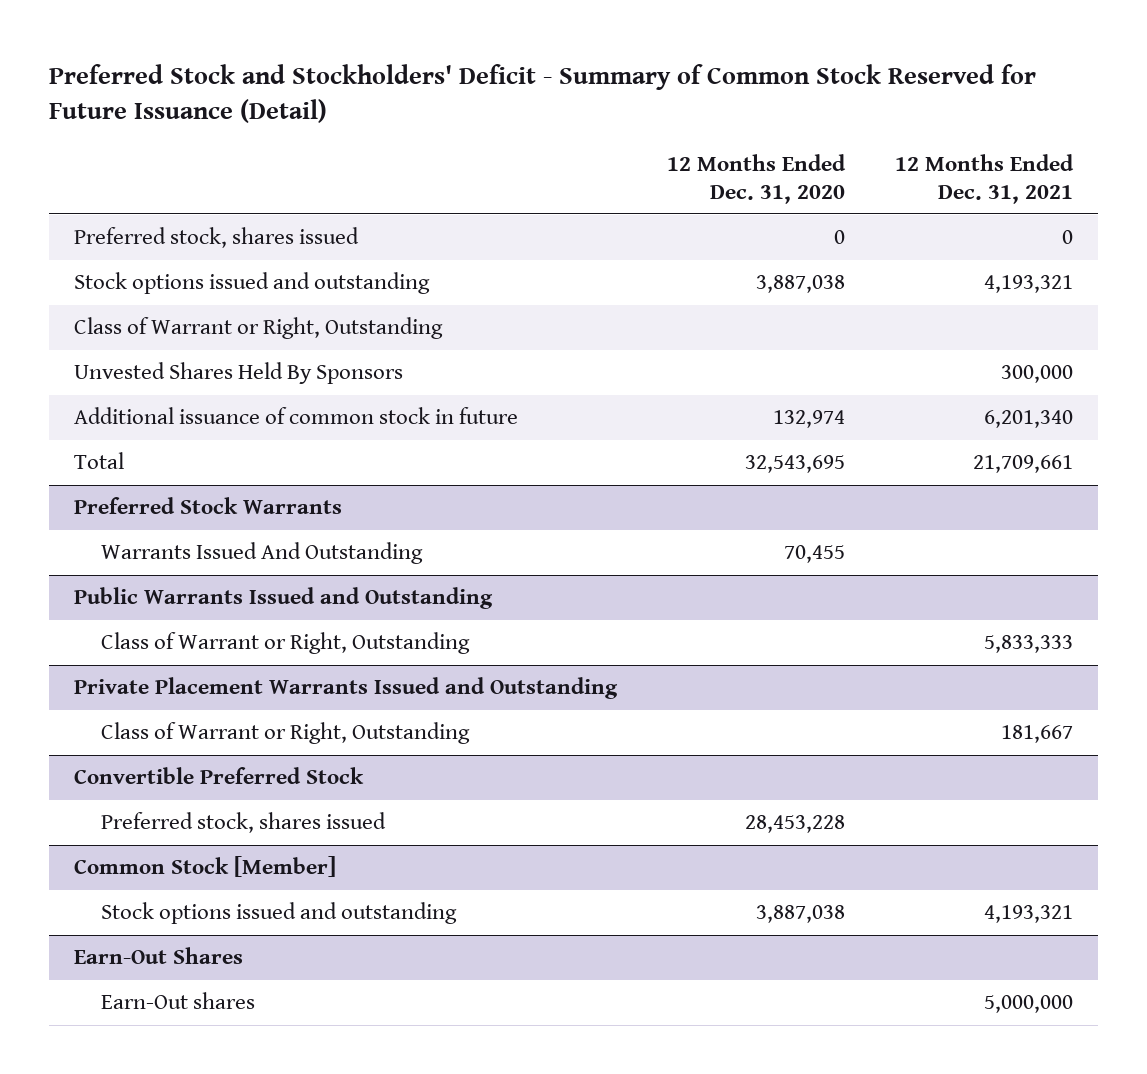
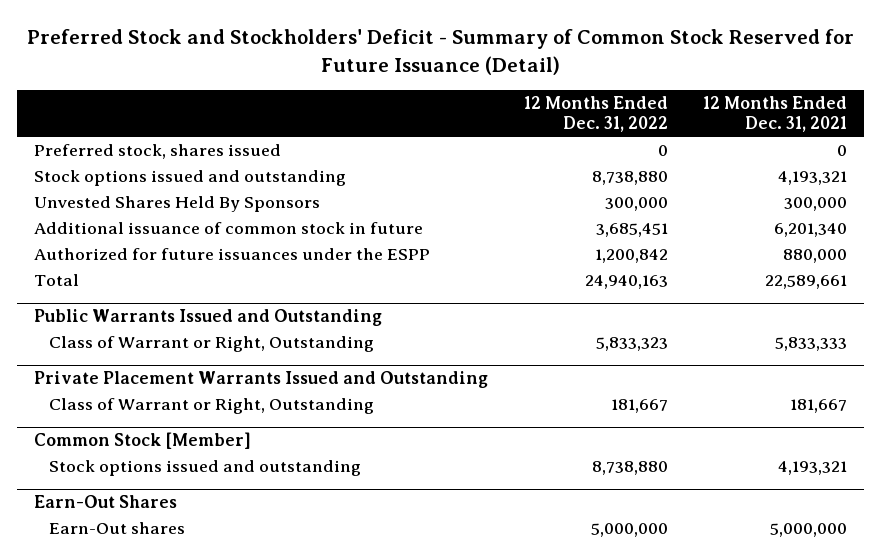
[666,154,846,204] 12 Months Ended Dec. 31, 2020 -> none
none -> [523,95,668,133] 12 Months Ended Dec. 31, 2022
[73,317,443,340] Class of Warrant or Right, Outstanding -> none
[73,497,342,515] Preferred Stock Warrants -> none
[100,542,423,565] Warrants Issued And Outstanding -> none
none -> [34,248,431,261] Authorized for future issuances under the ESPP
[972,455,1073,474] 21,709,661 -> [764,275,847,290] 22,589,661
[73,767,364,785] Convertible Preferred Stock -> none
[100,812,386,834] Preferred stock, shares issued -> none

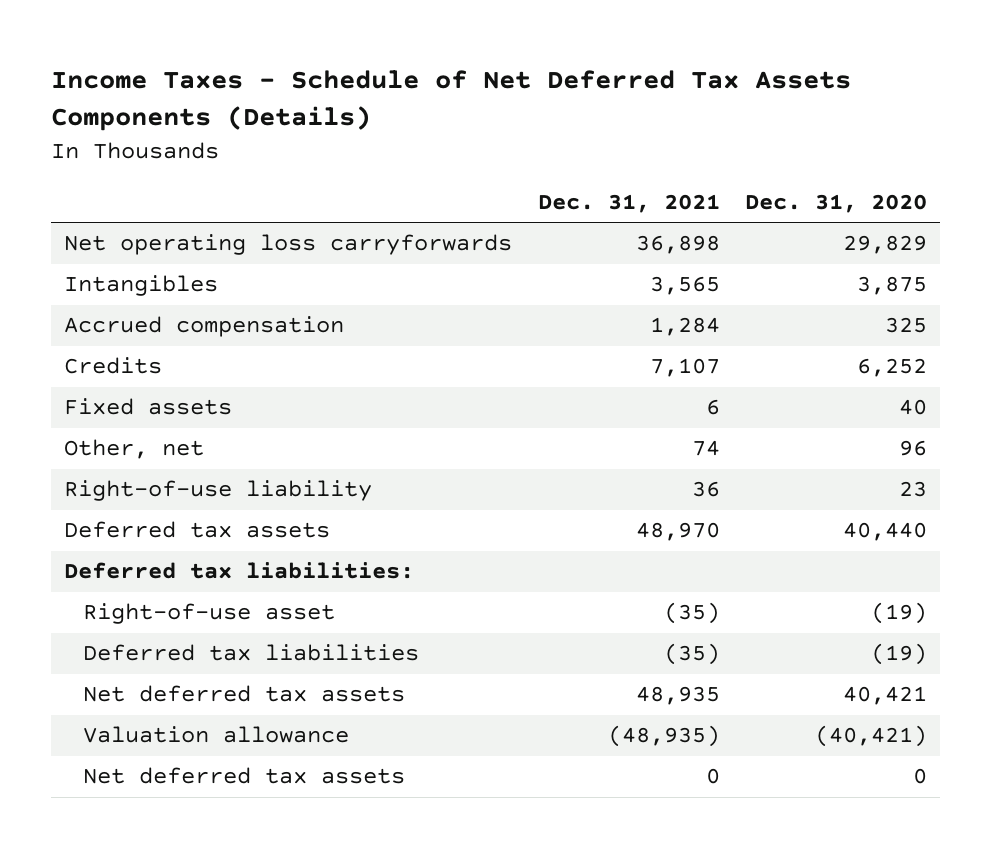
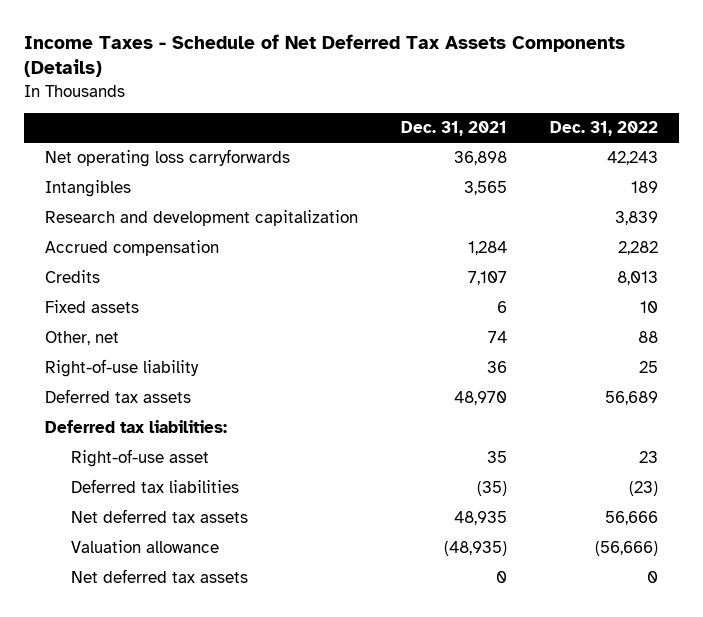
[745,193,928,213] Dec. 31, 2020 -> none
none -> [549,121,658,137] Dec. 31, 2022
none -> [45,210,359,227] Research and development capitalization
[663,602,720,625] (35) -> [486,451,507,464] 35

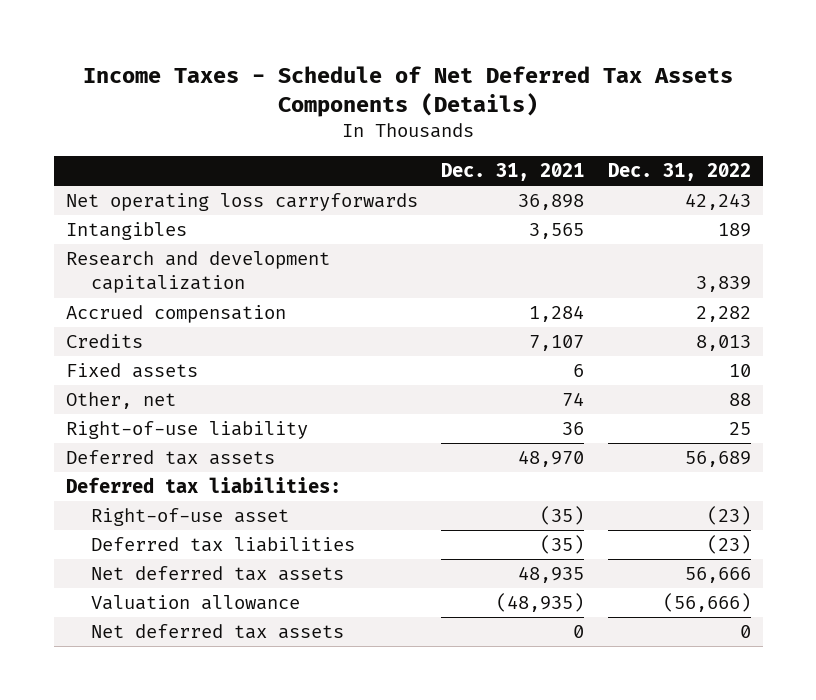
[486,451,507,464] 35 -> [540,506,585,526] (35)
[638,451,658,464] 23 -> [706,506,751,526] (23)

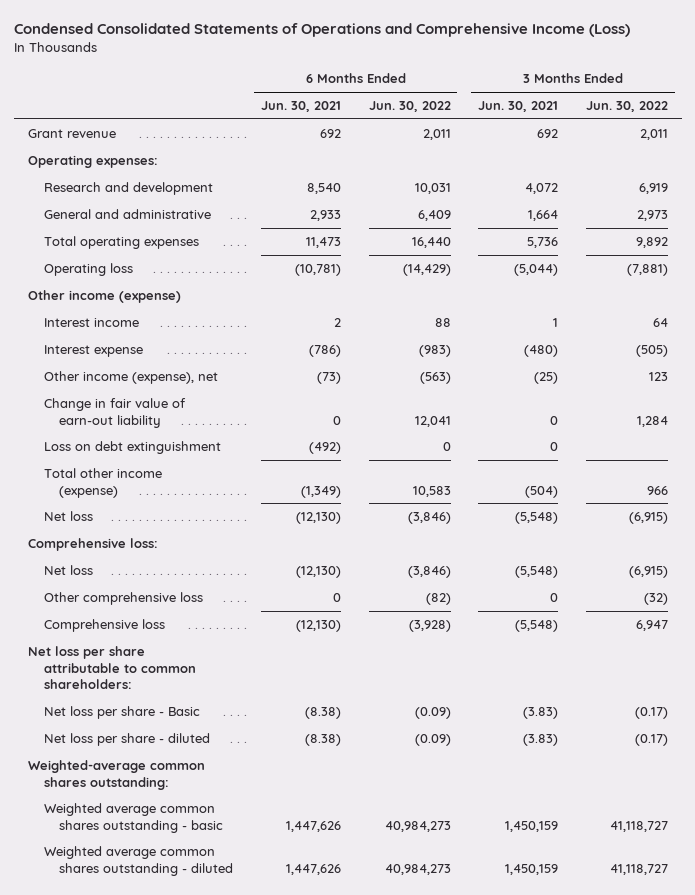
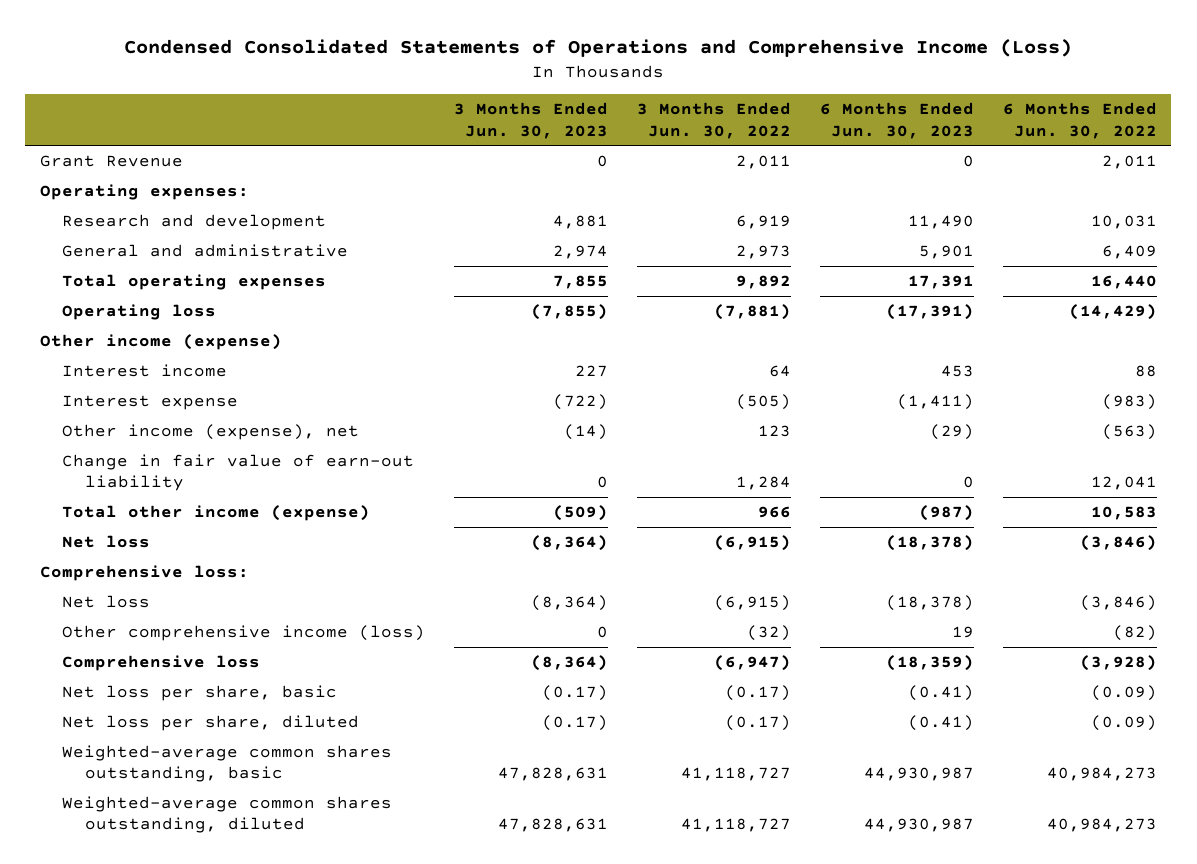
[260,101,341,113] Jun. 30, 2021 -> none
[478,101,559,113] Jun. 30, 2021 -> none
none -> [454,102,609,139] 3 Months Ended Jun. 30, 2023
none -> [820,102,975,139] 6 Months Ended Jun. 30, 2023
[27,129,116,139] Grant revenue -> [39,155,183,168] Grant Revenue
[43,441,221,455] Loss on debt extinguishment -> none
[27,646,196,689] Net loss per share attributable to common shareholders: -> none
[27,760,205,790] Weighted-average common shares outstanding: -> none
[43,592,203,606] Other comprehensive loss -> [62,625,426,642] Other comprehensive income (loss)
[635,620,668,632] 6,947 -> [714,655,792,672] (6,947)
[43,706,200,720] Net loss per share - Basic -> [62,685,338,702] Net loss per share, basic
[43,733,210,747] Net loss per share - diluted -> [62,715,360,732] Net loss per share, diluted
[43,803,224,833] Weighted average common shares outstanding - basic -> [62,745,393,783] Weighted-average common shares outstanding, basic
[43,846,234,876] Weighted average common shares outstanding - diluted -> [62,796,393,834] Weighted-average common shares outstanding, diluted

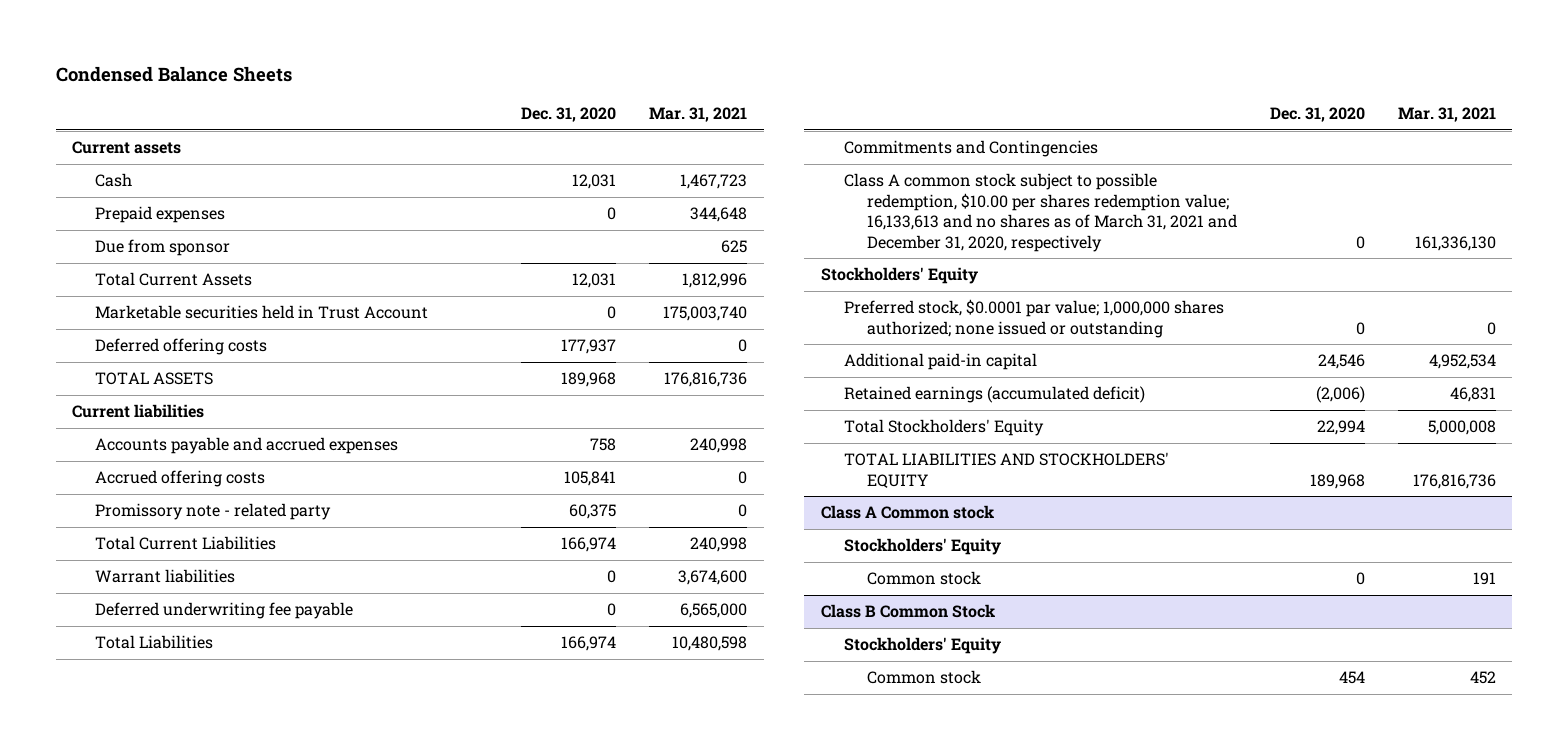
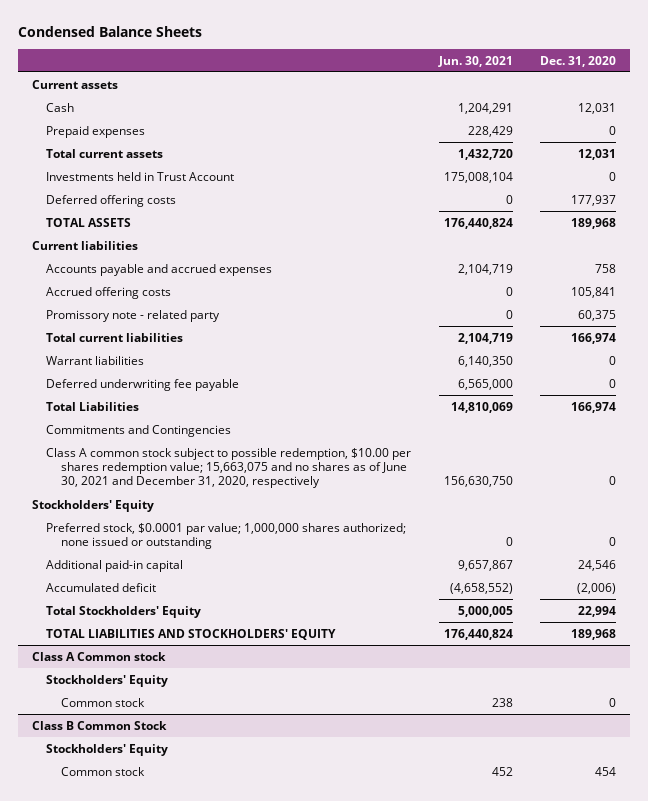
[649,107,748,123] Mar. 31, 2021 -> none
none -> [437,55,513,67] Jun. 30, 2021
[95,239,231,257] Due from sponsor -> none
[95,272,253,287] Total Current Assets -> [46,148,164,158] Total current assets
[95,305,429,320] Marketable securities held in Trust Account -> [46,171,235,181] Investments held in Trust Account
[95,536,277,551] Total Current Liabilities -> [46,332,184,342] Total current liabilities
[843,173,1237,252] Class A common stock subject to possible redemption, $10.00 per shares redemption value; 16,133,613 and no shares as of March 31, 2021 and December 31, 2020, respectively -> [46,447,412,489] Class A common stock subject to possible redemption, $10.00 per shares redemption value; 15,663,075 and no shares as of June 30, 2021 and December 31, 2020, respectively
[843,386,1145,404] Retained earnings (accumulated deficit) -> [46,582,157,592] Accumulated deficit

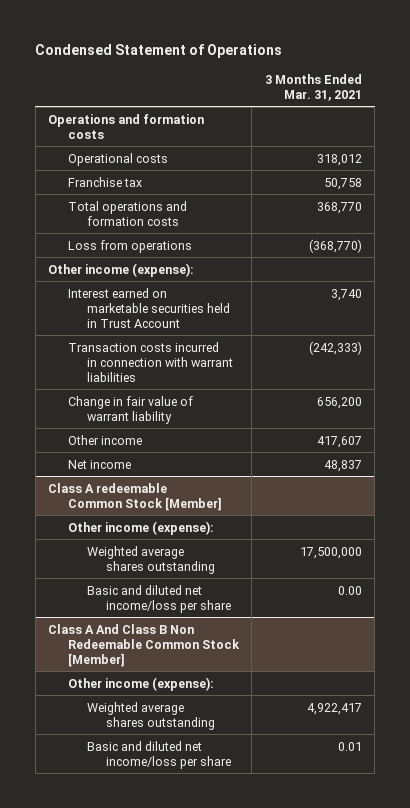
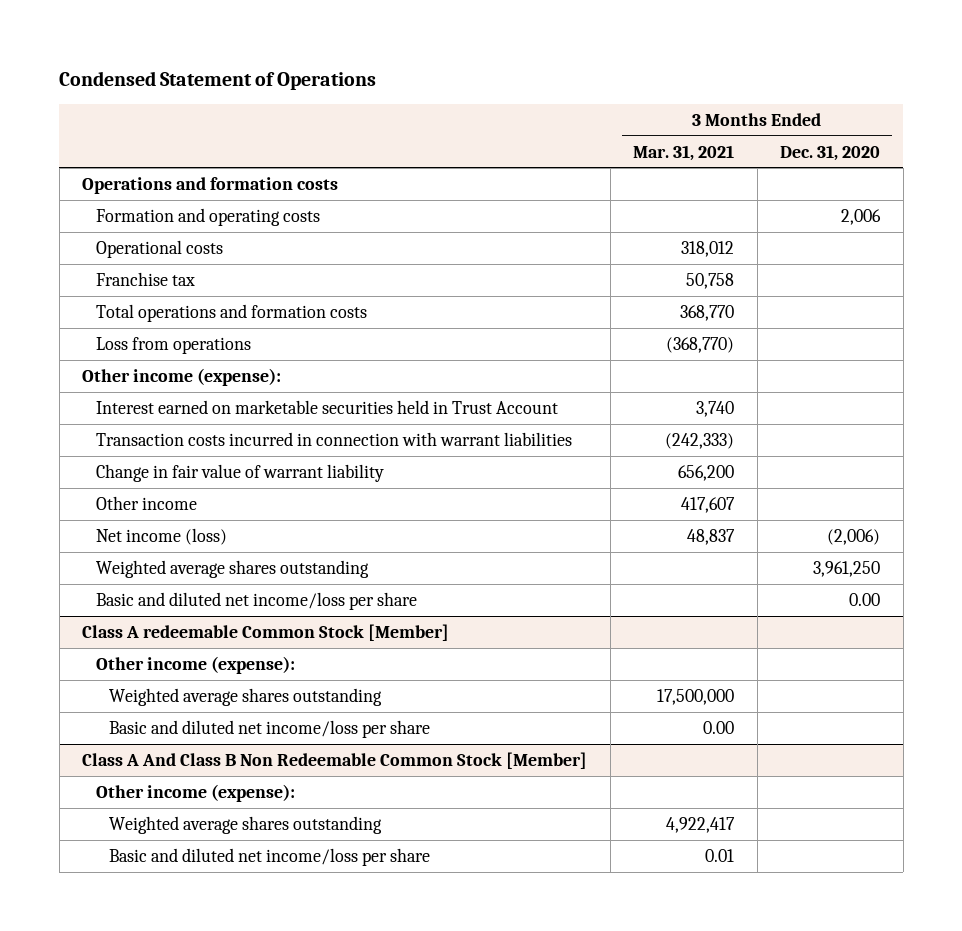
none -> [780,144,881,161] Dec. 31, 2020
none -> [95,207,320,226] Formation and operating costs
[67,459,131,469] Net income -> [95,527,227,545] Net income (loss)
none -> [95,559,369,578] Weighted average shares outstanding
none -> [95,591,417,610] Basic and diluted net income/loss per share

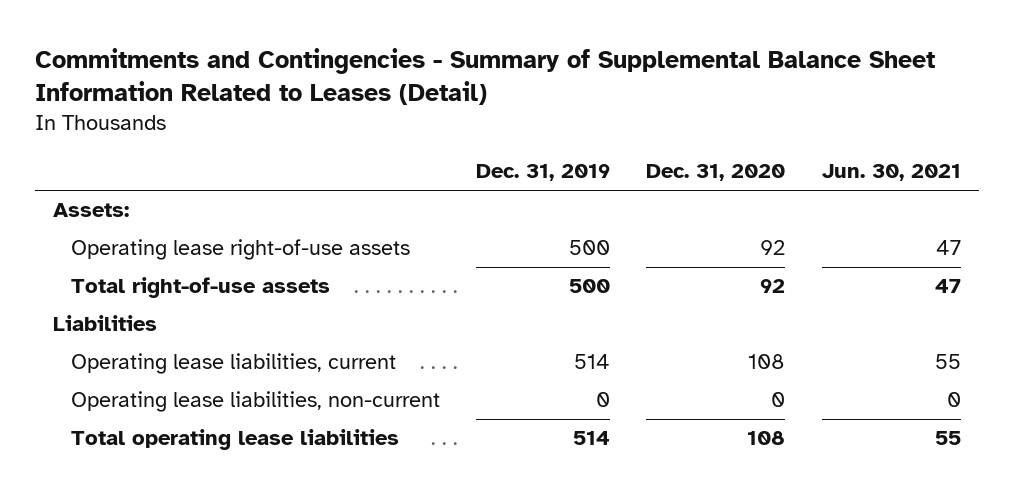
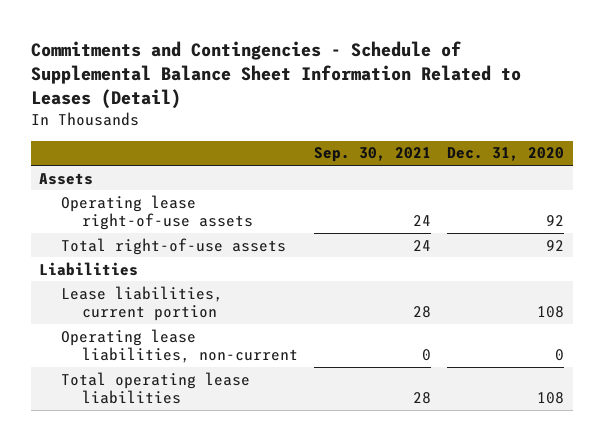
[34,48,935,106] Commitments and Contingencies - Summary of Supplemental Balance Sheet Information Related to Leases (Detail) -> [31,40,522,110] Commitments and Contingencies - Schedule of Supplemental Balance Sheet Information Related to Leases (Detail)
[476,164,611,182] Dec. 31, 2019 -> none
[821,164,961,182] Jun. 30, 2021 -> none
none -> [313,147,431,163] Sep. 30, 2021
[52,203,129,218] Assets: -> [39,172,94,185] Assets
[70,353,396,375] Operating lease liabilities, current -> [60,285,223,321] Lease liabilities, current portion

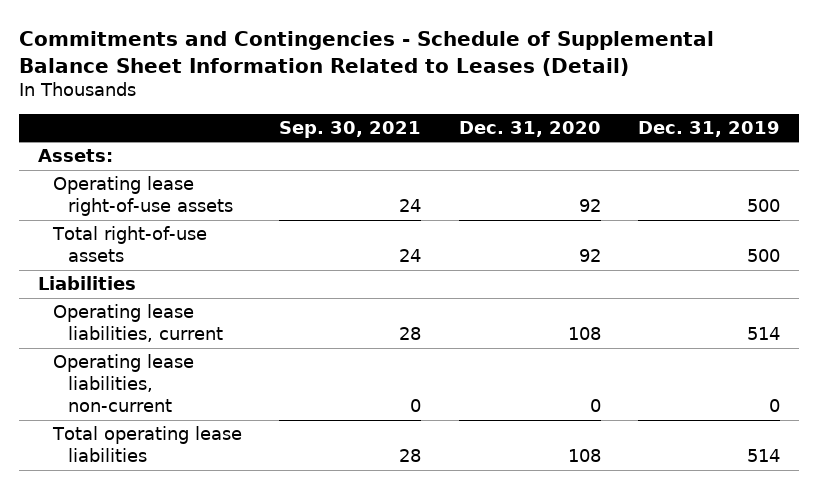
none -> [637,120,780,137] Dec. 31, 2019
[39,172,94,185] Assets -> [38,149,114,163] Assets:
[60,285,223,321] Lease liabilities, current portion -> [53,304,224,343] Operating lease liabilities, current

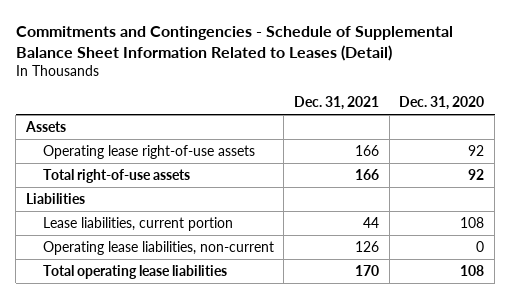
[279,120,422,138] Sep. 30, 2021 -> none
[637,120,780,137] Dec. 31, 2019 -> none
none -> [294,95,380,110] Dec. 31, 2021
[38,149,114,163] Assets: -> [25,120,67,132] Assets
[53,304,224,343] Operating lease liabilities, current -> [42,216,233,231] Lease liabilities, current portion

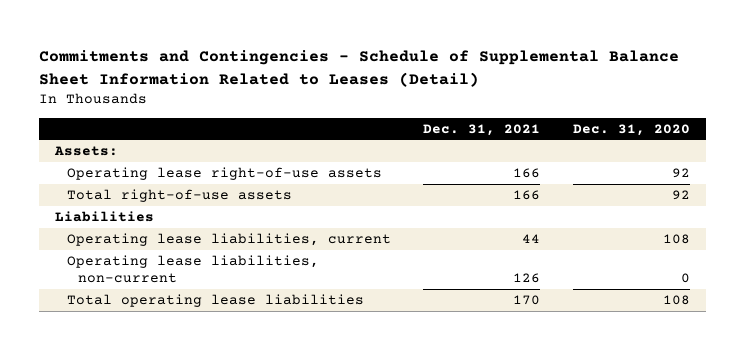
[25,120,67,132] Assets -> [54,146,119,157] Assets:
[42,216,233,231] Lease liabilities, current portion -> [66,233,391,247] Operating lease liabilities, current

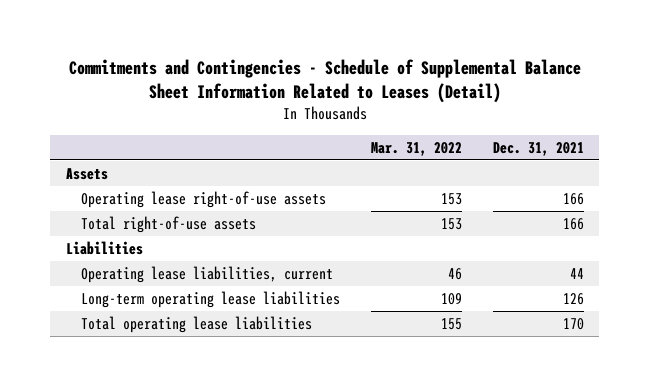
[572,123,690,136] Dec. 31, 2020 -> none
none -> [370,141,462,156] Mar. 31, 2022
[54,146,119,157] Assets: -> [65,168,108,181] Assets
[66,255,319,284] Operating lease liabilities, non-current -> [80,291,340,309] Long-term operating lease liabilities

